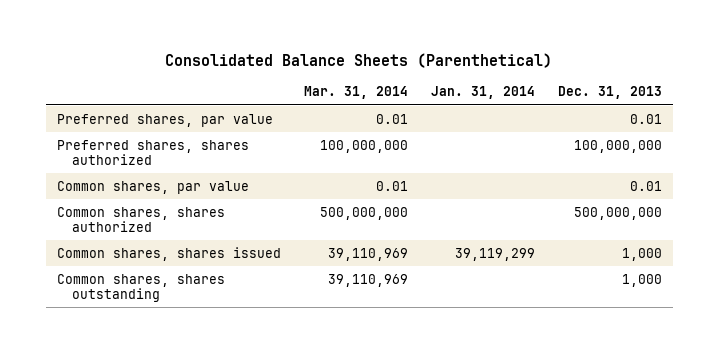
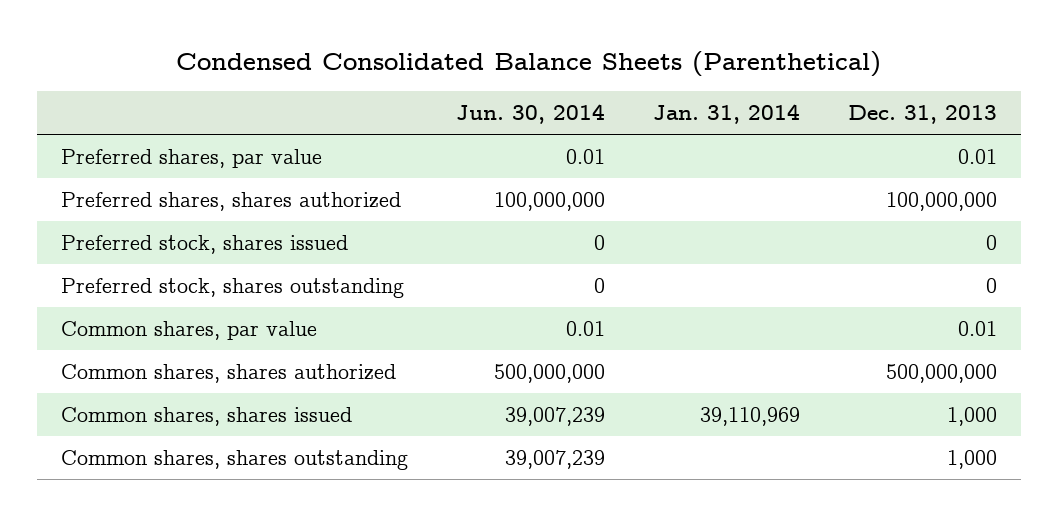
[165,52,553,68] Consolidated Balance Sheets (Parenthetical) -> [176,51,882,78] Condensed Consolidated Balance Sheets (Parenthetical)
[303,86,408,100] Mar. 31, 2014 -> none
none -> [456,104,606,125] Jun. 30, 2014
none -> [60,234,348,254] Preferred stock, shares issued
none -> [60,277,404,298] Preferred stock, shares outstanding
[454,247,535,261] 39,119,299 -> [700,406,801,426] 39,110,969

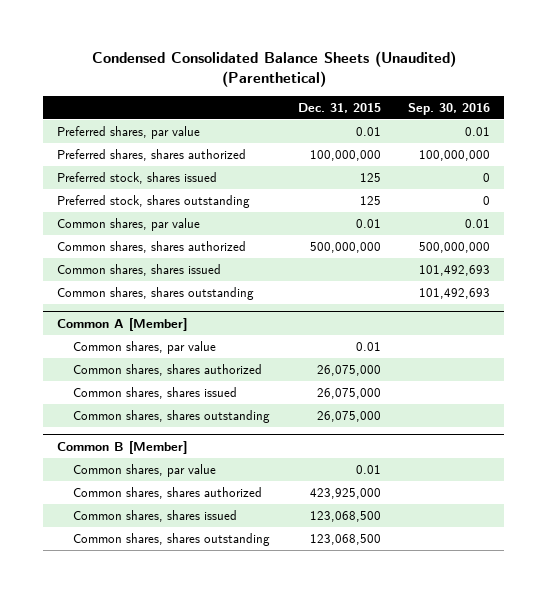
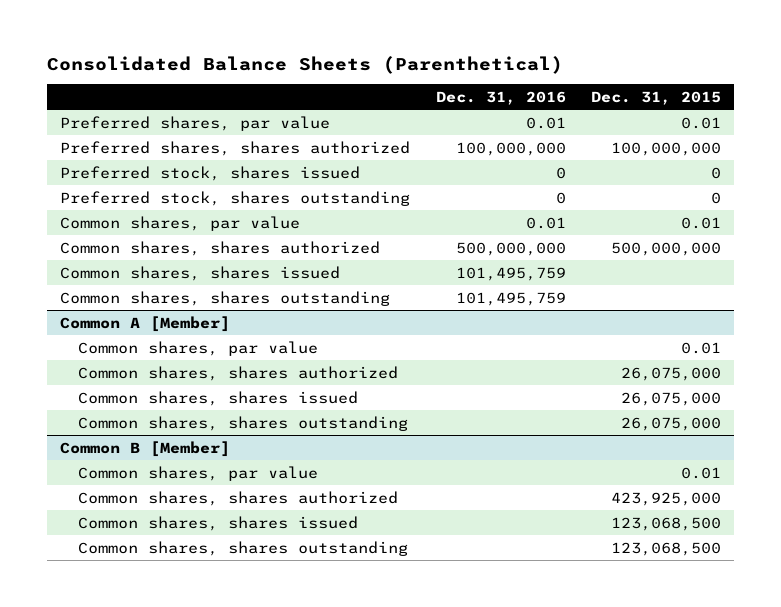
[91,50,456,87] Condensed Consolidated Balance Sheets (Unaudited) (Parenthetical) -> [47,55,564,74] Consolidated Balance Sheets (Parenthetical)
[408,102,491,115] Sep. 30, 2016 -> none
none -> [435,91,566,106] Dec. 31, 2016
[359,172,381,182] 125 -> [711,166,722,179] 0
[359,195,381,205] 125 -> [711,191,722,204] 0

